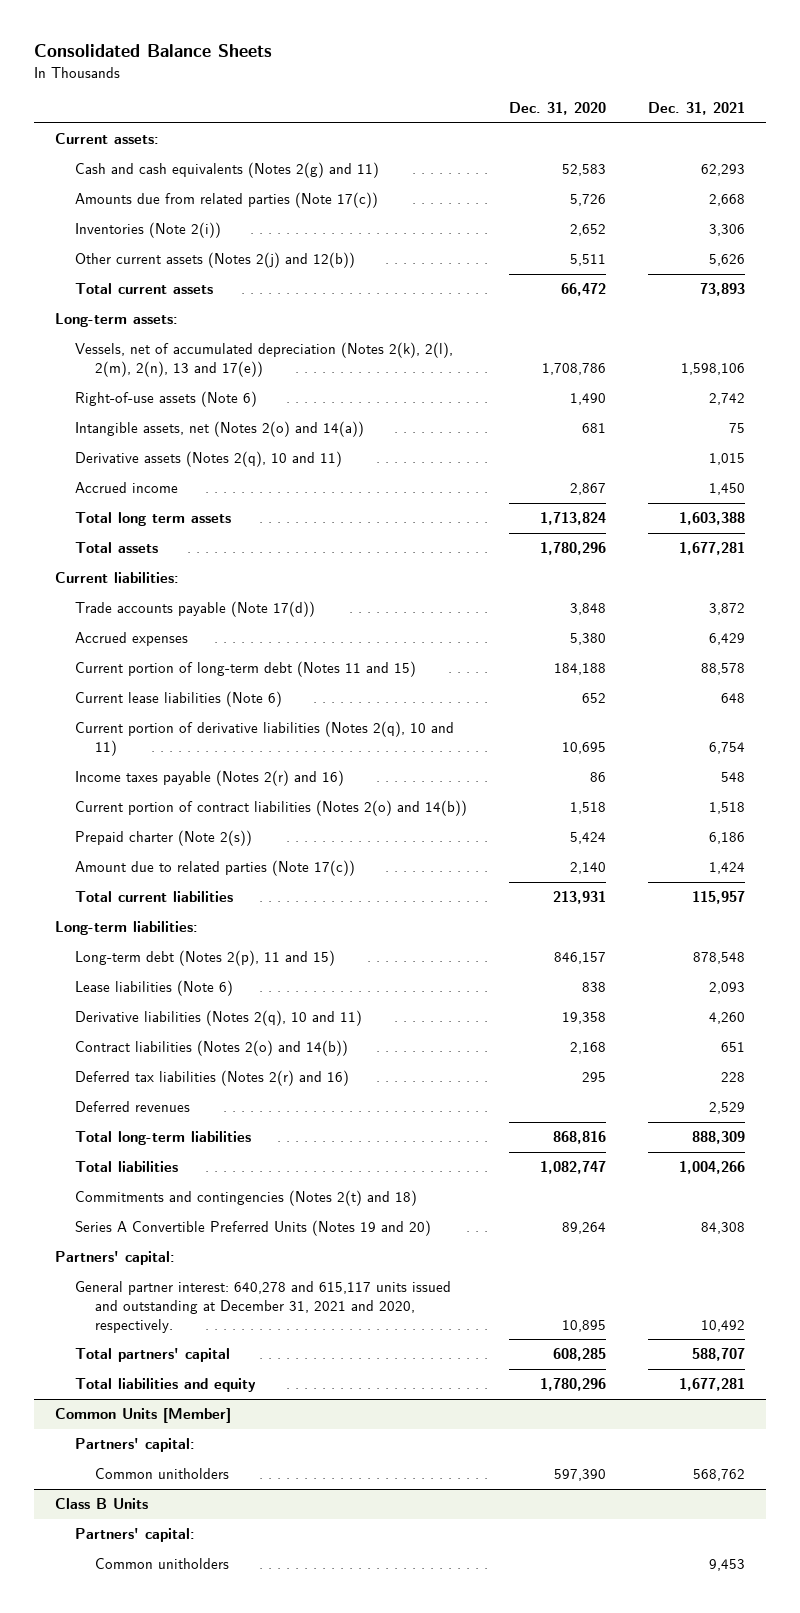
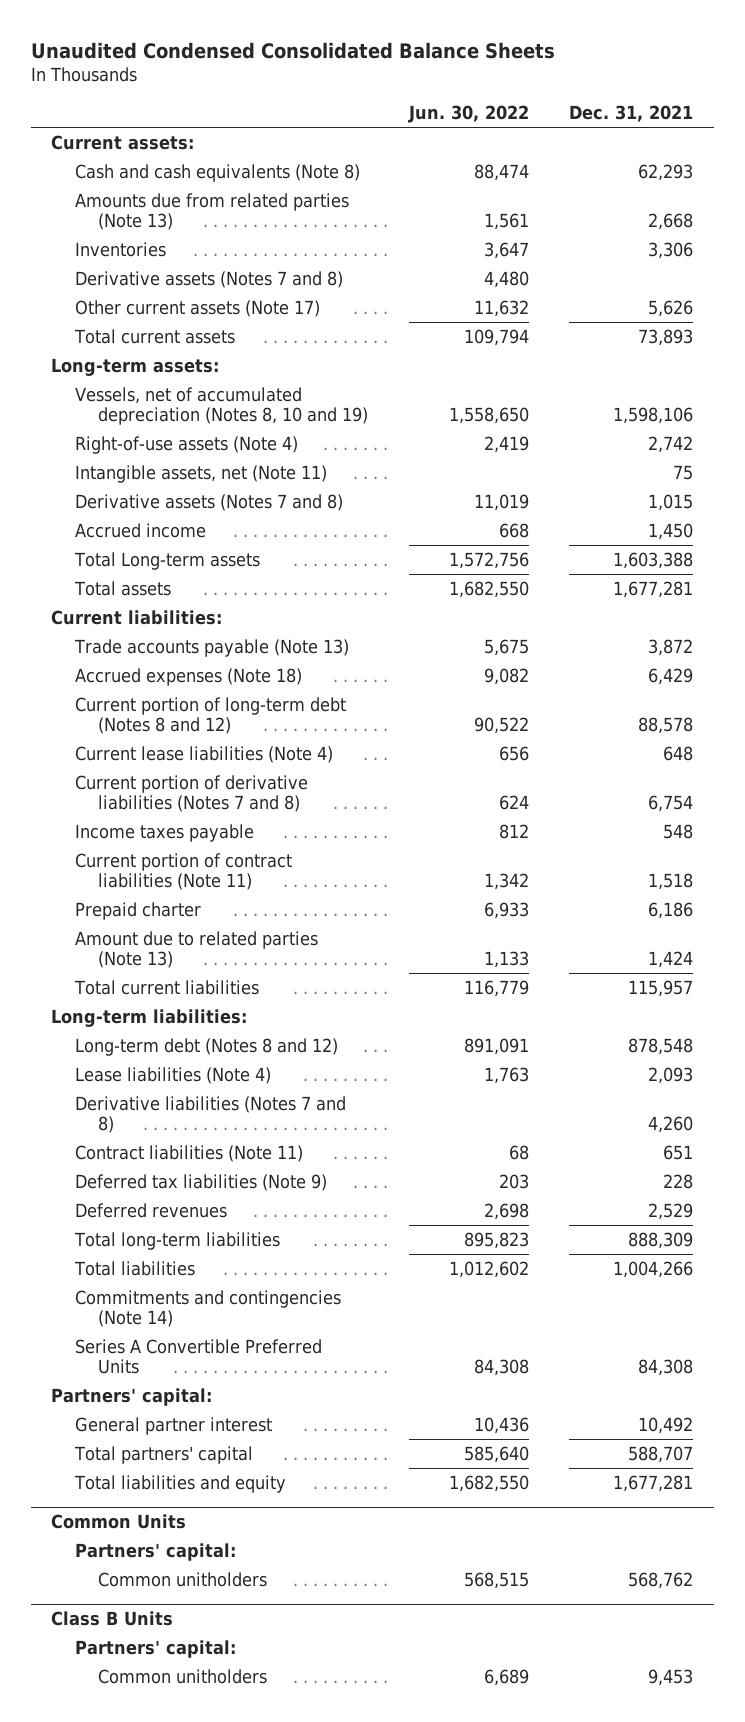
[34,44,273,58] Consolidated Balance Sheets -> [30,41,555,59] Unaudited Condensed Consolidated Balance Sheets
[508,101,606,115] Dec. 31, 2020 -> none
none -> [407,105,529,124] Jun. 30, 2022
[74,162,379,179] Cash and cash equivalents (Notes 2(g) and 11) -> [74,163,360,182] Cash and cash equivalents (Note 8)
[74,192,378,209] Amounts due from related parties (Note 17(c)) -> [74,192,349,230] Amounts due from related parties (Note 13)
[74,222,221,239] Inventories (Note 2(i)) -> [74,241,166,257] Inventories
none -> [74,270,343,288] Derivative assets (Notes 7 and 8)
[74,252,355,269] Other current assets (Notes 2(j) and 12(b)) -> [74,299,320,317] Other current assets (Note 17)
[74,342,453,377] Vessels, net of accumulated depreciation (Notes 2(k), 2(l), 2(m), 2(n), 13 and 17(e)) -> [74,386,368,425] Vessels, net of accumulated depreciation (Notes 8, 10 and 19)
[74,391,257,408] Right-of-use assets (Note 6) -> [74,435,298,454] Right-of-use assets (Note 4)
[74,421,364,438] Intangible assets, net (Notes 2(o) and 14(a)) -> [74,464,327,483] Intangible assets, net (Note 11)
[74,451,342,468] Derivative assets (Notes 2(q), 10 and 11) -> [74,493,343,511] Derivative assets (Notes 7 and 8)
[74,512,231,527] Total long term assets -> [73,551,260,570] Total Long-term assets
[74,601,315,618] Trade accounts payable (Note 17(d)) -> [73,638,349,657] Trade accounts payable (Note 13)
[74,632,188,647] Accrued expenses -> [74,667,302,686] Accrued expenses (Note 18)
[74,661,416,678] Current portion of long-term debt (Notes 11 and 15) -> [74,696,346,734] Current portion of long-term debt (Notes 8 and 12)
[74,691,282,708] Current lease liabilities (Note 6) -> [74,745,333,763] Current lease liabilities (Note 4)
[74,721,454,756] Current portion of derivative liabilities (Notes 2(q), 10 and 11) -> [74,774,308,812] Current portion of derivative liabilities (Notes 7 and 8)
[74,770,344,787] Income taxes payable (Notes 2(r) and 16) -> [74,823,254,842] Income taxes payable
[74,800,467,817] Current portion of contract liabilities (Notes 2(o) and 14(b)) -> [74,852,292,890] Current portion of contract liabilities (Note 11)
[74,830,252,847] Prepaid charter (Note 2(s)) -> [74,901,201,920] Prepaid charter
[74,860,355,877] Amount due to related parties (Note 17(c)) -> [74,930,318,968] Amount due to related parties (Note 13)
[74,950,335,967] Long-term debt (Notes 2(p), 11 and 15) -> [74,1037,338,1056] Long-term debt (Notes 8 and 12)
[74,980,233,997] Lease liabilities (Note 6) -> [74,1066,271,1084] Lease liabilities (Note 4)
[74,1010,362,1027] Derivative liabilities (Notes 2(q), 10 and 11) -> [74,1095,346,1133] Derivative liabilities (Notes 7 and 8)
[74,1040,348,1057] Contract liabilities (Notes 2(o) and 14(b)) -> [74,1144,303,1162] Contract liabilities (Note 11)
[74,1070,349,1087] Deferred tax liabilities (Notes 2(r) and 16) -> [74,1173,327,1191] Deferred tax liabilities (Note 9)
[74,1190,417,1207] Commitments and contingencies (Notes 2(t) and 18) -> [74,1289,341,1327] Commitments and contingencies (Note 14)
[74,1220,431,1237] Series A Convertible Preferred Units (Notes 19 and 20) -> [74,1338,322,1374] Series A Convertible Preferred Units
[74,1281,451,1333] General partner interest: 640,278 and 615,117 units issued and outstanding at December 31, 2021 and 2020, respectively. -> [74,1416,272,1435] General partner interest
[55,1408,232,1424] Common Units [Member] -> [51,1513,187,1529] Common Units

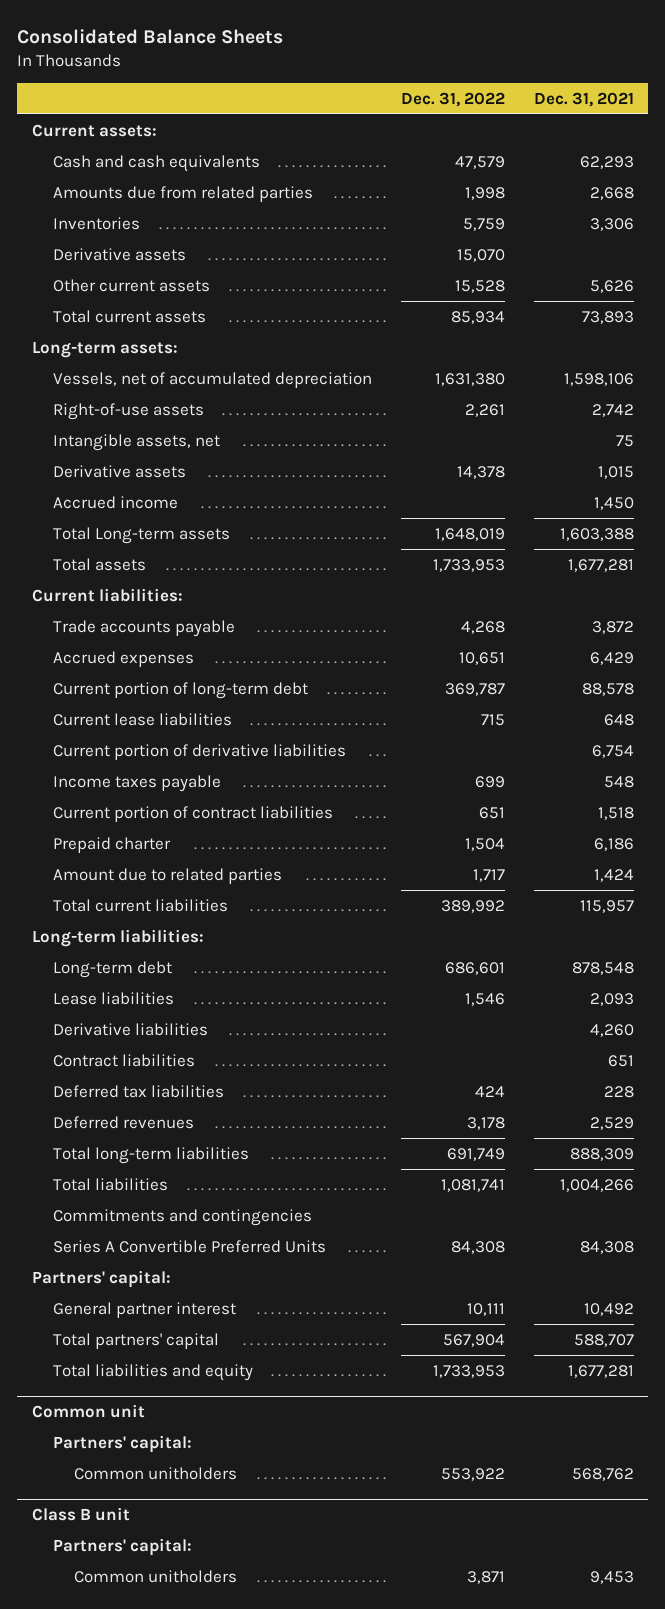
[30,41,555,59] Unaudited Condensed Consolidated Balance Sheets -> [17,29,284,45] Consolidated Balance Sheets
[407,105,529,124] Jun. 30, 2022 -> none
none -> [400,91,505,107] Dec. 31, 2022
[74,163,360,182] Cash and cash equivalents (Note 8) -> [52,154,260,172] Cash and cash equivalents
[74,192,349,230] Amounts due from related parties (Note 13) -> [52,185,313,202] Amounts due from related parties
[74,270,343,288] Derivative assets (Notes 7 and 8) -> [52,247,186,261] Derivative assets
[74,299,320,317] Other current assets (Note 17) -> [52,278,210,292] Other current assets
[74,386,368,425] Vessels, net of accumulated depreciation (Notes 8, 10 and 19) -> [52,371,372,388] Vessels, net of accumulated depreciation
[74,435,298,454] Right-of-use assets (Note 4) -> [52,402,204,420] Right-of-use assets
[74,464,327,483] Intangible assets, net (Note 11) -> [52,433,220,451] Intangible assets, net
[74,493,343,511] Derivative assets (Notes 7 and 8) -> [52,464,186,478] Derivative assets
[73,638,349,657] Trade accounts payable (Note 13) -> [52,619,235,637] Trade accounts payable
[74,667,302,686] Accrued expenses (Note 18) -> [52,650,194,667] Accrued expenses
[74,696,346,734] Current portion of long-term debt (Notes 8 and 12) -> [52,681,308,699] Current portion of long-term debt
[74,745,333,763] Current lease liabilities (Note 4) -> [52,712,232,726] Current lease liabilities
[74,774,308,812] Current portion of derivative liabilities (Notes 7 and 8) -> [52,743,346,760] Current portion of derivative liabilities
[74,852,292,890] Current portion of contract liabilities (Note 11) -> [52,805,333,822] Current portion of contract liabilities
[74,930,318,968] Amount due to related parties (Note 13) -> [52,867,282,884] Amount due to related parties
[74,1037,338,1056] Long-term debt (Notes 8 and 12) -> [52,960,172,978] Long-term debt
[74,1066,271,1084] Lease liabilities (Note 4) -> [52,991,174,1005] Lease liabilities
[74,1095,346,1133] Derivative liabilities (Notes 7 and 8) -> [52,1022,208,1036] Derivative liabilities
[74,1144,303,1162] Contract liabilities (Note 11) -> [52,1053,195,1067] Contract liabilities
[74,1173,327,1191] Deferred tax liabilities (Note 9) -> [52,1084,224,1098] Deferred tax liabilities
[74,1289,341,1327] Commitments and contingencies (Note 14) -> [52,1208,312,1226] Commitments and contingencies
[51,1513,187,1529] Common Units -> [31,1404,145,1419] Common unit
[51,1610,174,1626] Class B Units -> [31,1507,130,1522] Class B unit

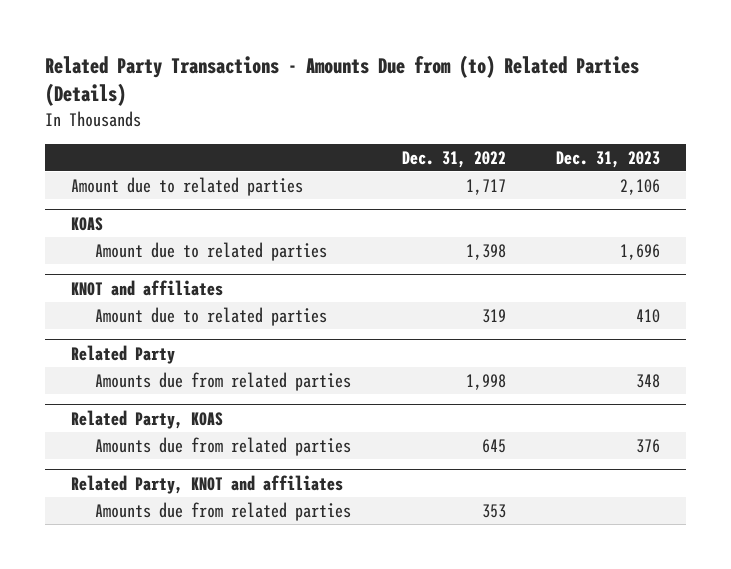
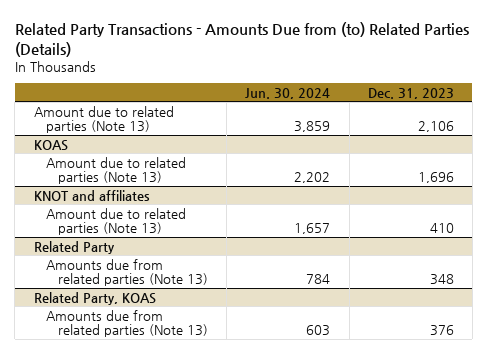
[401,150,506,168] Dec. 31, 2022 -> none
none -> [245,87,331,99] Jun. 30, 2024
[70,176,303,196] Amount due to related parties -> [33,105,174,133] Amount due to related parties (Note 13)
[94,241,327,261] Amount due to related parties -> [45,156,186,184] Amount due to related parties (Note 13)
[94,306,327,326] Amount due to related parties -> [45,207,186,235] Amount due to related parties (Note 13)
[94,371,351,391] Amounts due from related parties -> [45,258,209,286] Amounts due from related parties (Note 13)
[70,474,343,494] Related Party, KNOT and affiliates -> none
[94,501,351,521] Amounts due from related parties -> none
[94,436,351,456] Amounts due from related parties -> [45,309,209,337] Amounts due from related parties (Note 13)

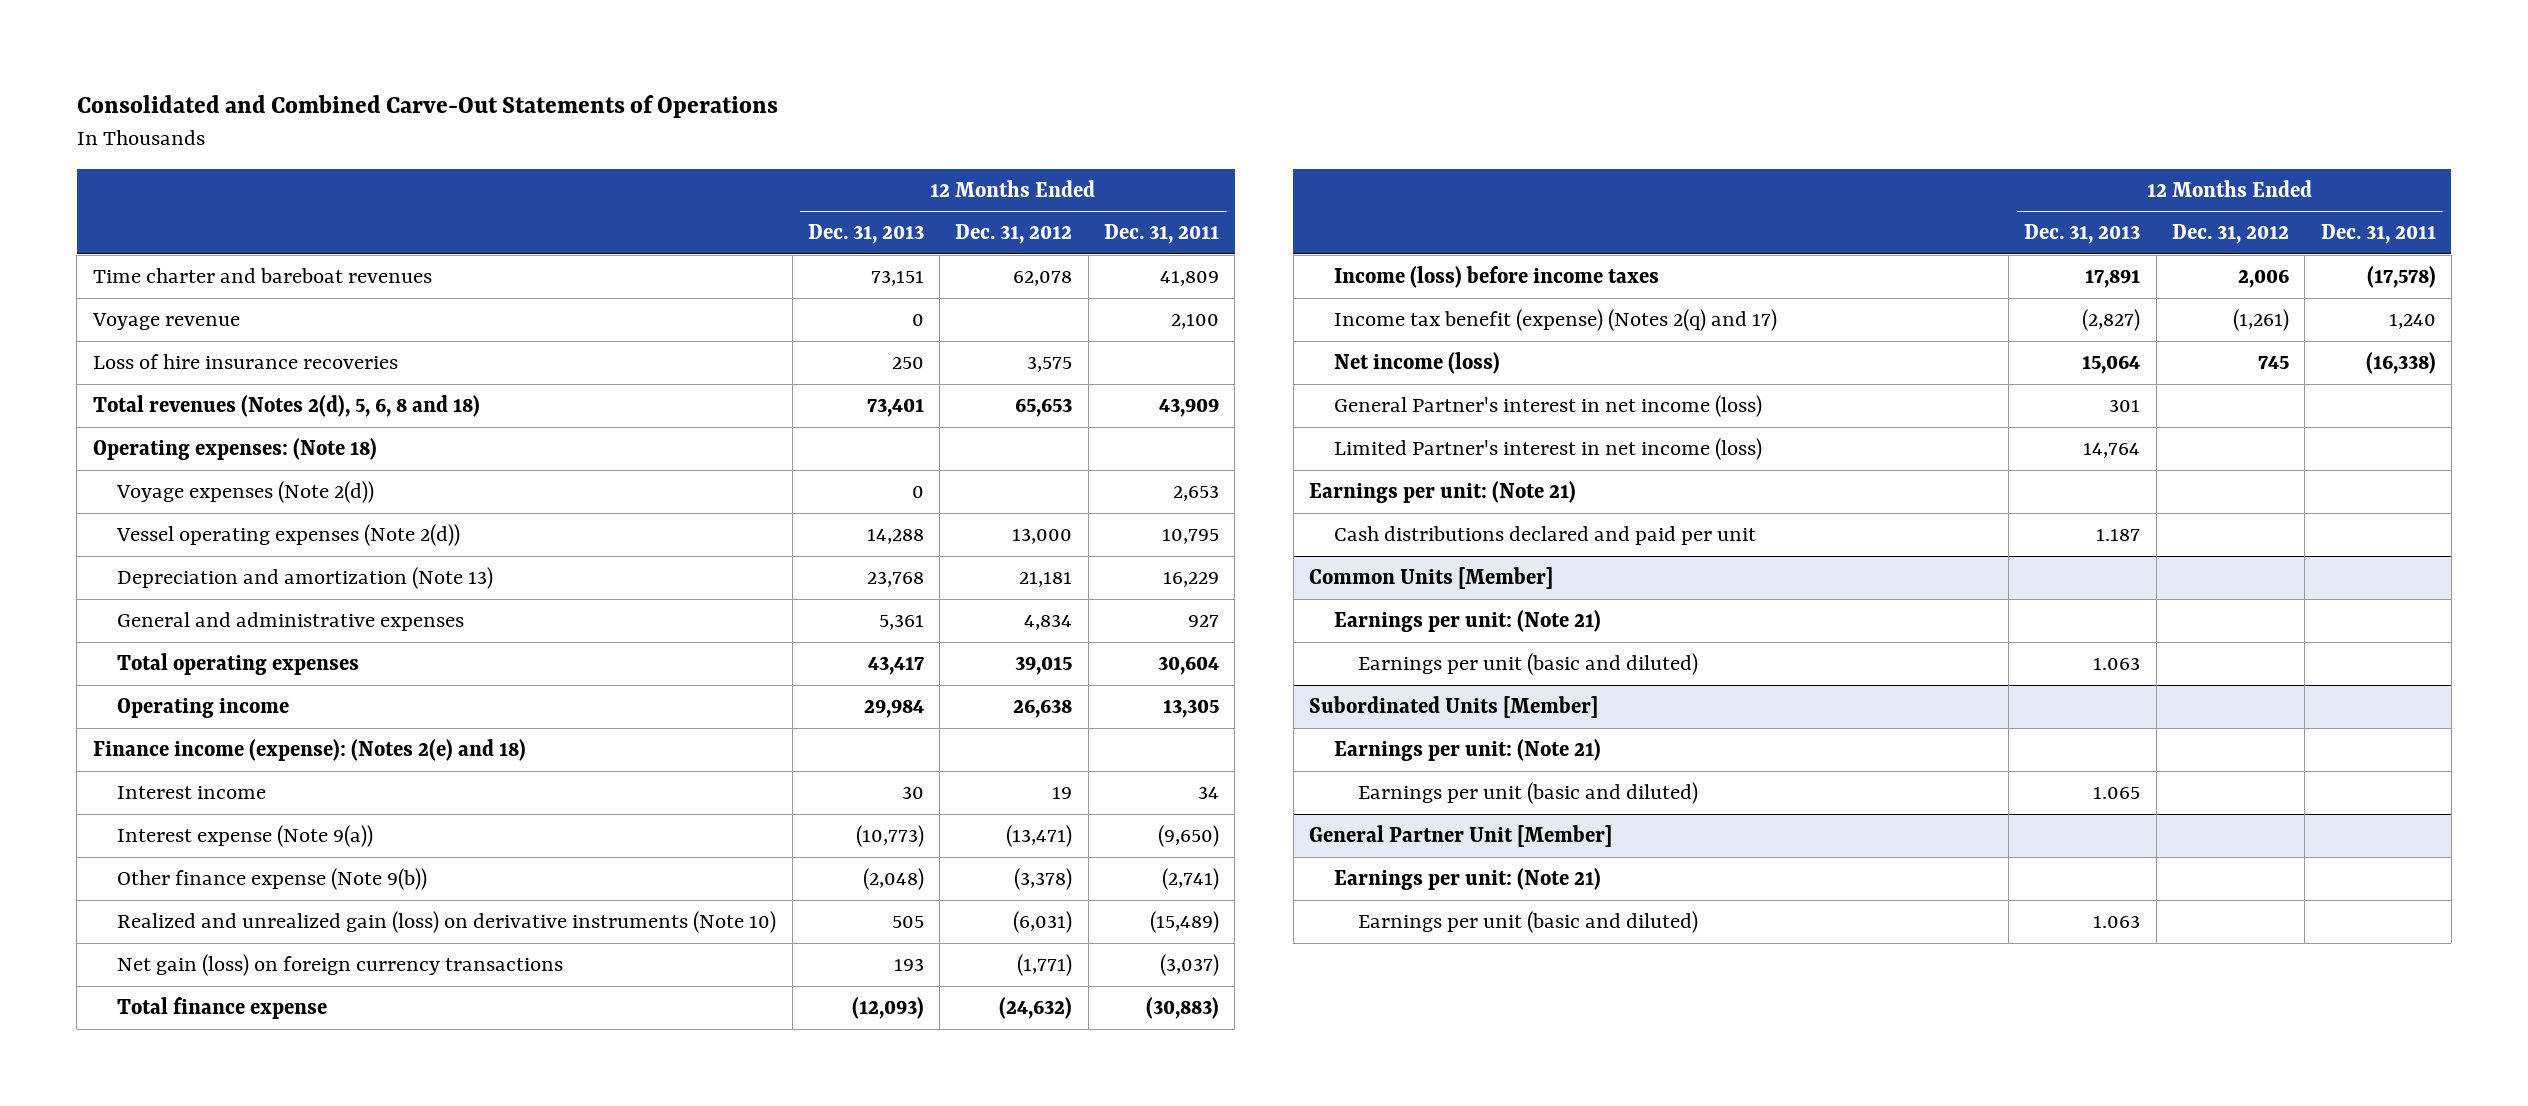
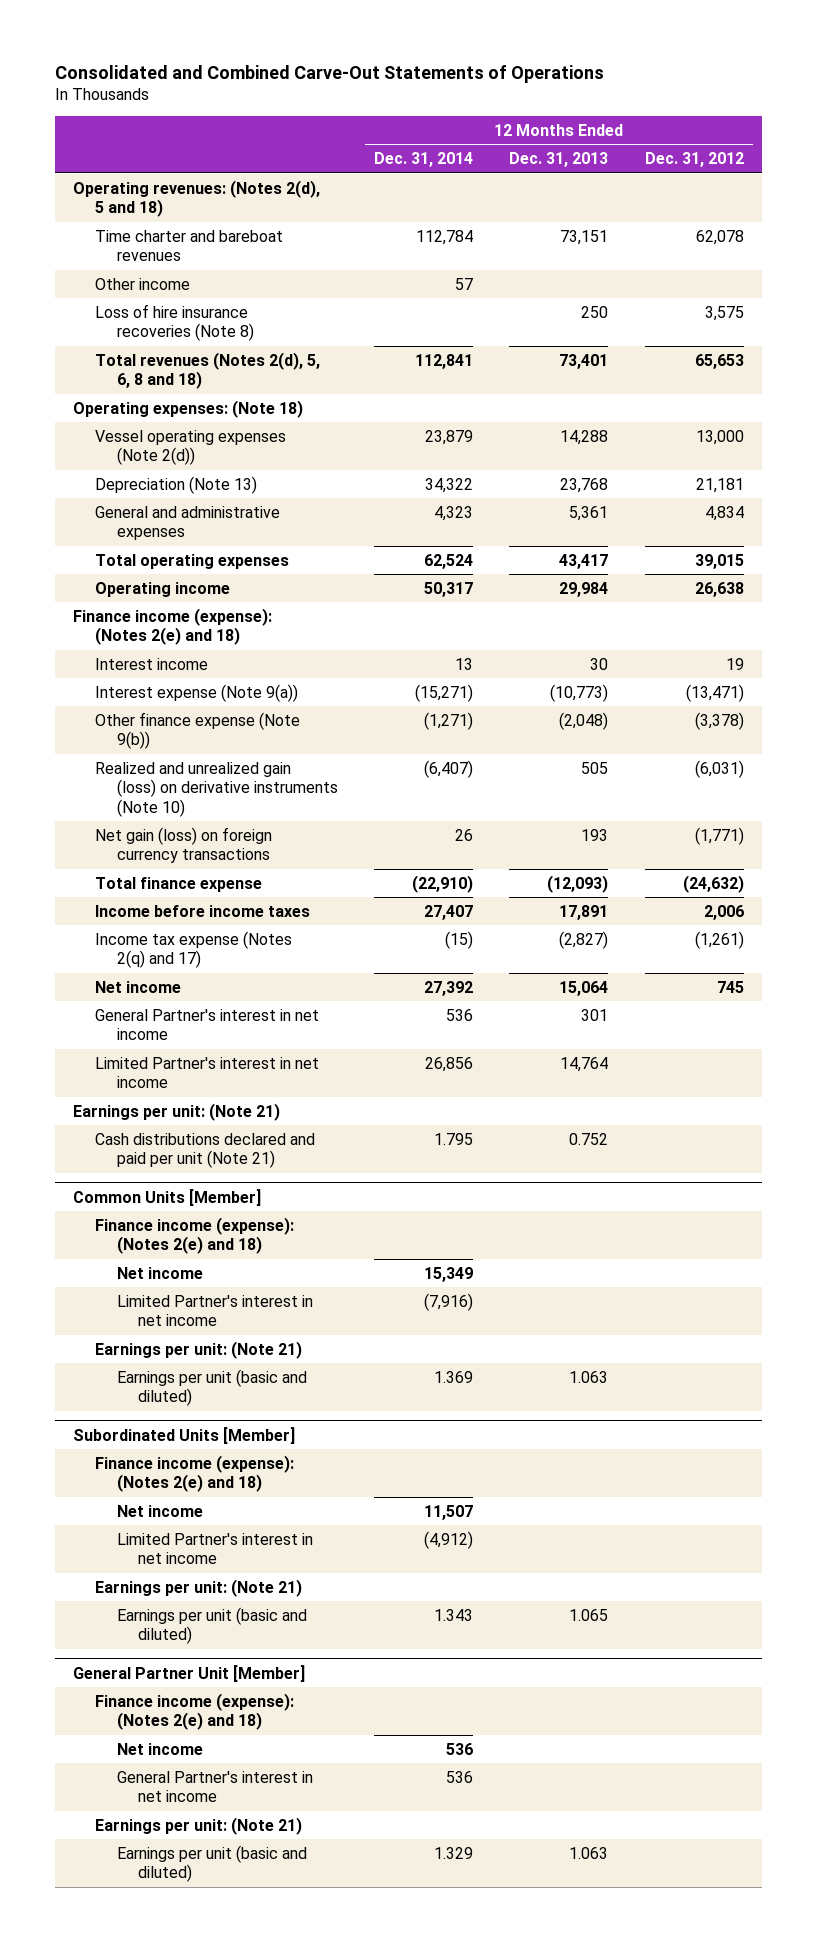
[1103,224,1219,245] Dec. 31, 2011 -> none
none -> [373,152,473,168] Dec. 31, 2014
none -> [72,179,320,218] Operating revenues: (Notes 2(d), 5 and 18)
[91,313,240,331] Voyage revenue -> none
none -> [94,277,190,290] Other income
[92,354,398,370] Loss of hire insurance recoveries -> [94,303,254,342] Loss of hire insurance recoveries (Note 8)
[116,481,375,504] Voyage expenses (Note 2(d)) -> none
[117,567,494,590] Depreciation and amortization (Note 13) -> [94,475,257,494] Depreciation (Note 13)
[1333,266,1659,289] Income (loss) before income taxes -> [94,904,310,917] Income before income taxes
[1333,309,1777,332] Income tax benefit (expense) (Notes 2(q) and 17) -> [94,930,292,969] Income tax expense (Notes 2(q) and 17)
[1333,352,1500,375] Net income (loss) -> [94,980,181,993] Net income
[1333,395,1762,418] General Partner's interest in net income (loss) -> [94,1008,319,1041] General Partner's interest in net income
[1333,438,1762,461] Limited Partner's interest in net income (loss) -> [94,1056,319,1089] Limited Partner's interest in net income
[1333,526,1756,546] Cash distributions declared and paid per unit -> [94,1132,315,1169] Cash distributions declared and paid per unit (Note 21)
[2096,529,2141,542] 1.187 -> [569,1132,609,1145] 0.752
none -> [94,1216,294,1255] Finance income (expense): (Notes 2(e) and 18)
none -> [116,1266,203,1279] Net income
none -> [116,1294,313,1327] Limited Partner's interest in net income
none -> [94,1454,294,1493] Finance income (expense): (Notes 2(e) and 18)
none -> [116,1504,203,1517] Net income
none -> [116,1532,313,1565] Limited Partner's interest in net income
none -> [94,1692,294,1731] Finance income (expense): (Notes 2(e) and 18)
none -> [116,1742,203,1755] Net income
none -> [116,1770,313,1803] General Partner's interest in net income

